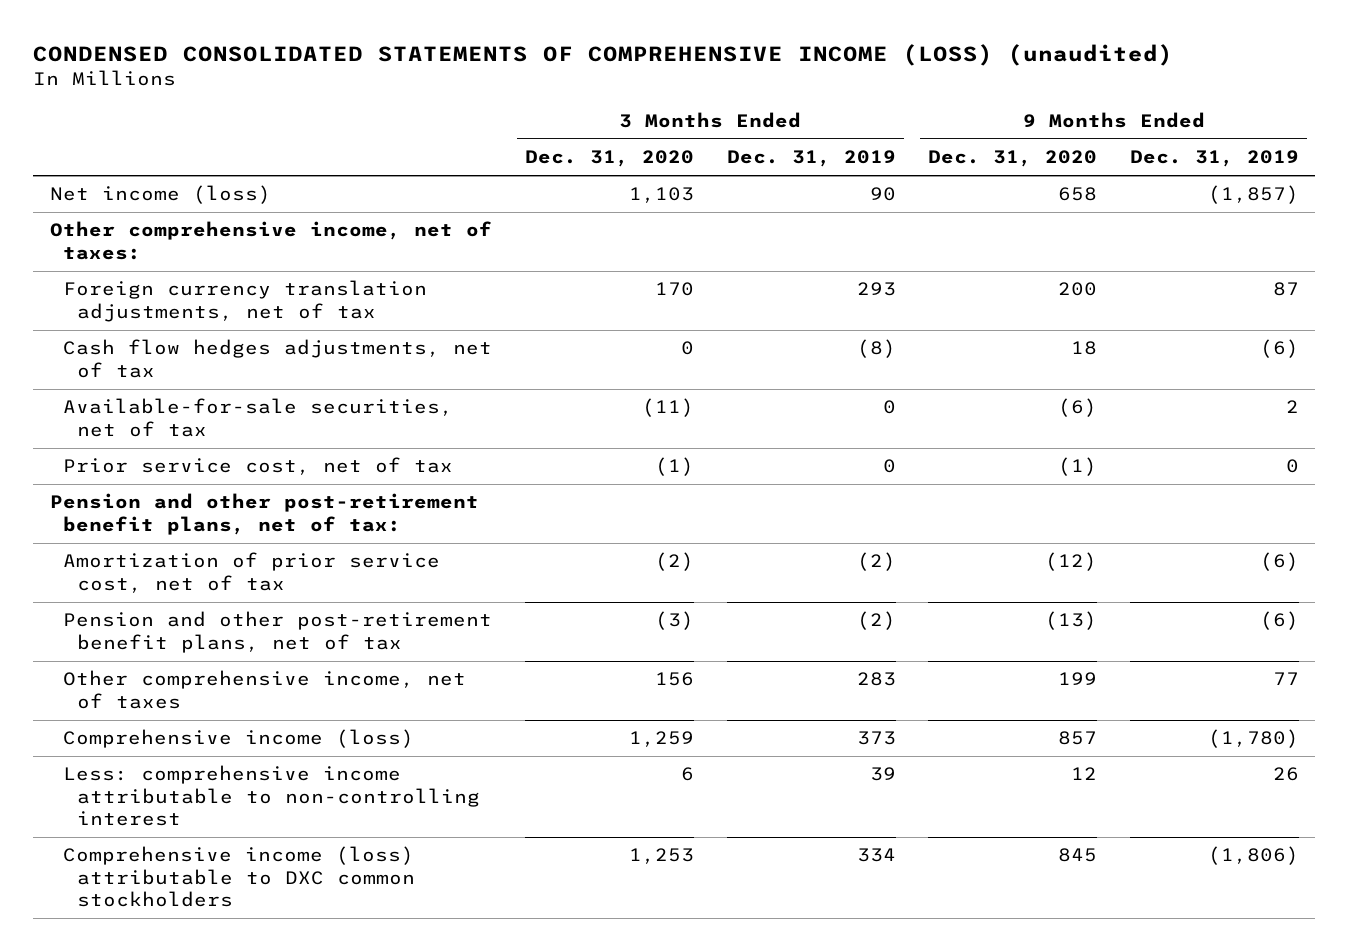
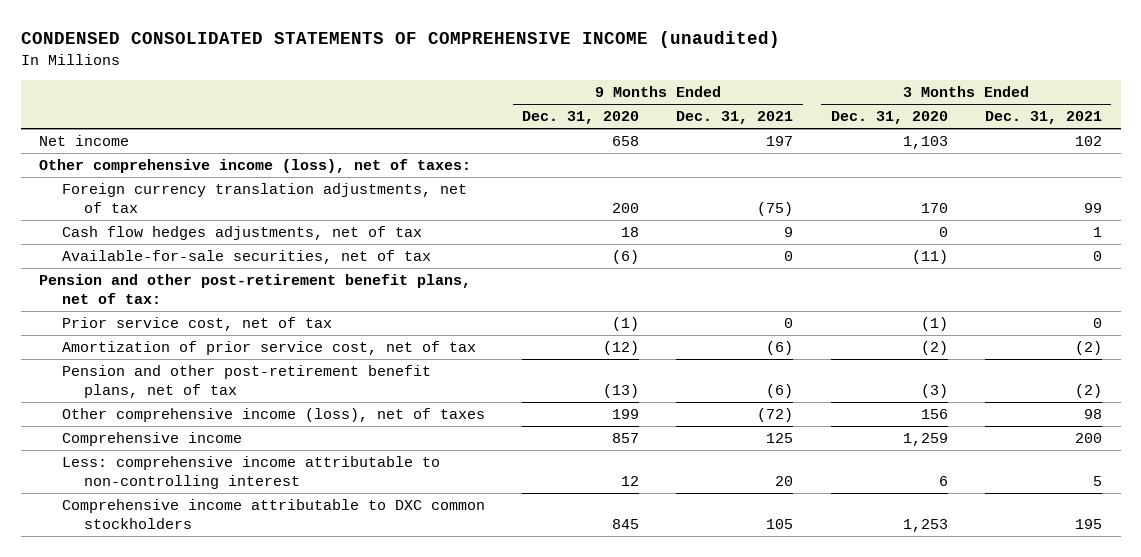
[33,43,1174,66] CONDENSED CONSOLIDATED STATEMENTS OF COMPREHENSIVE INCOME (LOSS) (unaudited) -> [20,31,780,49] CONDENSED CONSOLIDATED STATEMENTS OF COMPREHENSIVE INCOME (unaudited)
[726,150,896,168] Dec. 31, 2019 -> none
[1130,150,1300,168] Dec. 31, 2019 -> none
none -> [676,111,794,125] Dec. 31, 2021
none -> [984,111,1102,125] Dec. 31, 2021
[49,185,271,205] Net income (loss) -> [39,135,130,147] Net income
[49,221,492,260] Other comprehensive income, net of taxes: -> [39,159,472,174] Other comprehensive income (loss), net of taxes:
[63,457,454,476] Prior service cost, net of tax -> [61,317,332,332] Prior service cost, net of tax
[63,670,467,709] Other comprehensive income, net of taxes -> [61,408,485,423] Other comprehensive income (loss), net of taxes
[63,729,415,749] Comprehensive income (loss) -> [61,432,242,447] Comprehensive income
[63,846,415,908] Comprehensive income (loss) attributable to DXC common stockholders -> [61,499,485,529] Comprehensive income attributable to DXC common stockholders

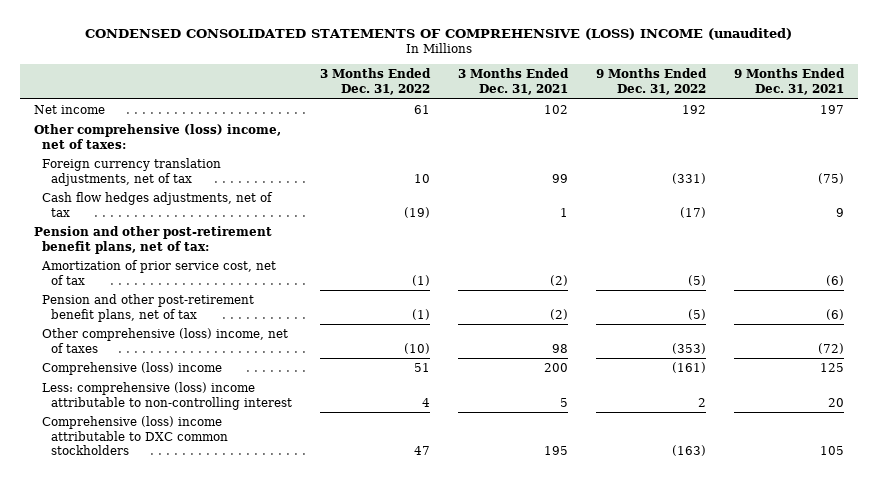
[20,31,780,49] CONDENSED CONSOLIDATED STATEMENTS OF COMPREHENSIVE INCOME (unaudited) -> [85,27,793,40] CONDENSED CONSOLIDATED STATEMENTS OF COMPREHENSIVE (LOSS) INCOME (unaudited)
[521,111,639,125] Dec. 31, 2020 -> none
[830,111,948,125] Dec. 31, 2020 -> none
none -> [319,68,431,95] 3 Months Ended Dec. 31, 2022
none -> [595,68,707,95] 9 Months Ended Dec. 31, 2022
[39,159,472,174] Other comprehensive income (loss), net of taxes: -> [34,124,282,149] Other comprehensive (loss) income, net of taxes:
[61,250,431,265] Available-for-sale securities, net of tax -> none
[61,317,332,332] Prior service cost, net of tax -> none
[61,408,485,423] Other comprehensive income (loss), net of taxes -> [42,328,289,353] Other comprehensive (loss) income, net of taxes
[61,432,242,447] Comprehensive income -> [42,362,223,376] Comprehensive (loss) income
[61,456,440,489] Less: comprehensive income attributable to non-controlling interest -> [42,382,292,410] Less: comprehensive (loss) income attributable to non-controlling interest
[61,499,485,529] Comprehensive income attributable to DXC common stockholders -> [42,416,228,456] Comprehensive (loss) income attributable to DXC common stockholders

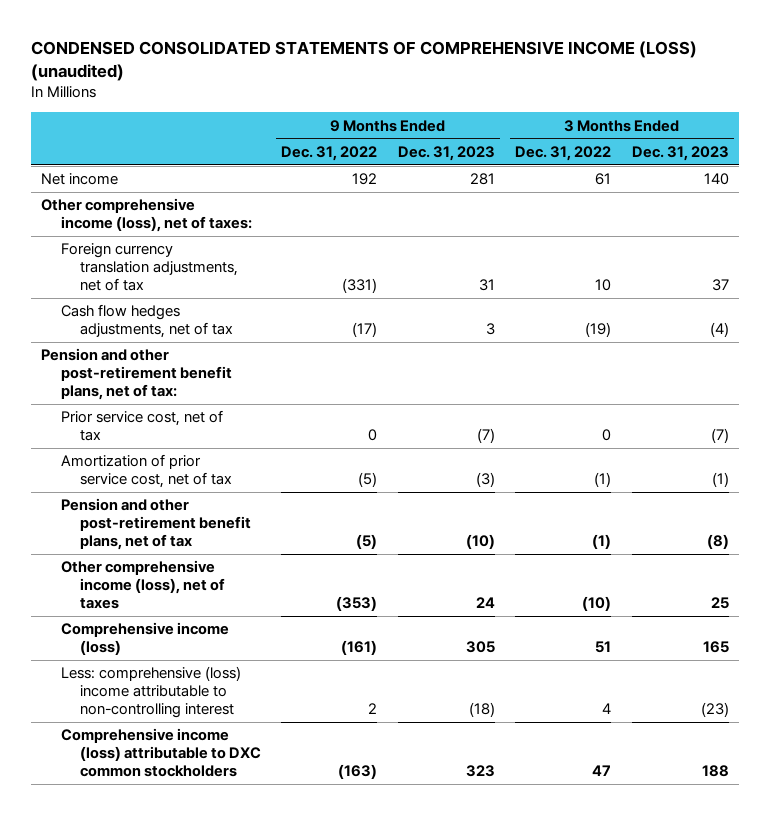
[85,27,793,40] CONDENSED CONSOLIDATED STATEMENTS OF COMPREHENSIVE (LOSS) INCOME (unaudited) -> [31,41,698,82] CONDENSED CONSOLIDATED STATEMENTS OF COMPREHENSIVE INCOME (LOSS) (unaudited)
[457,68,569,95] 3 Months Ended Dec. 31, 2021 -> none
[734,68,846,95] 9 Months Ended Dec. 31, 2021 -> none
none -> [397,145,495,161] Dec. 31, 2023
none -> [632,145,730,161] Dec. 31, 2023
[34,124,282,149] Other comprehensive (loss) income, net of taxes: -> [41,198,252,233] Other comprehensive income (loss), net of taxes:
none -> [60,410,223,442] Prior service cost, net of tax
[42,328,289,353] Other comprehensive (loss) income, net of taxes -> [60,560,225,610] Other comprehensive income (loss), net of taxes
[42,362,223,376] Comprehensive (loss) income -> [60,622,229,656] Comprehensive income (loss)
[42,416,228,456] Comprehensive (loss) income attributable to DXC common stockholders -> [60,728,261,778] Comprehensive income (loss) attributable to DXC common stockholders

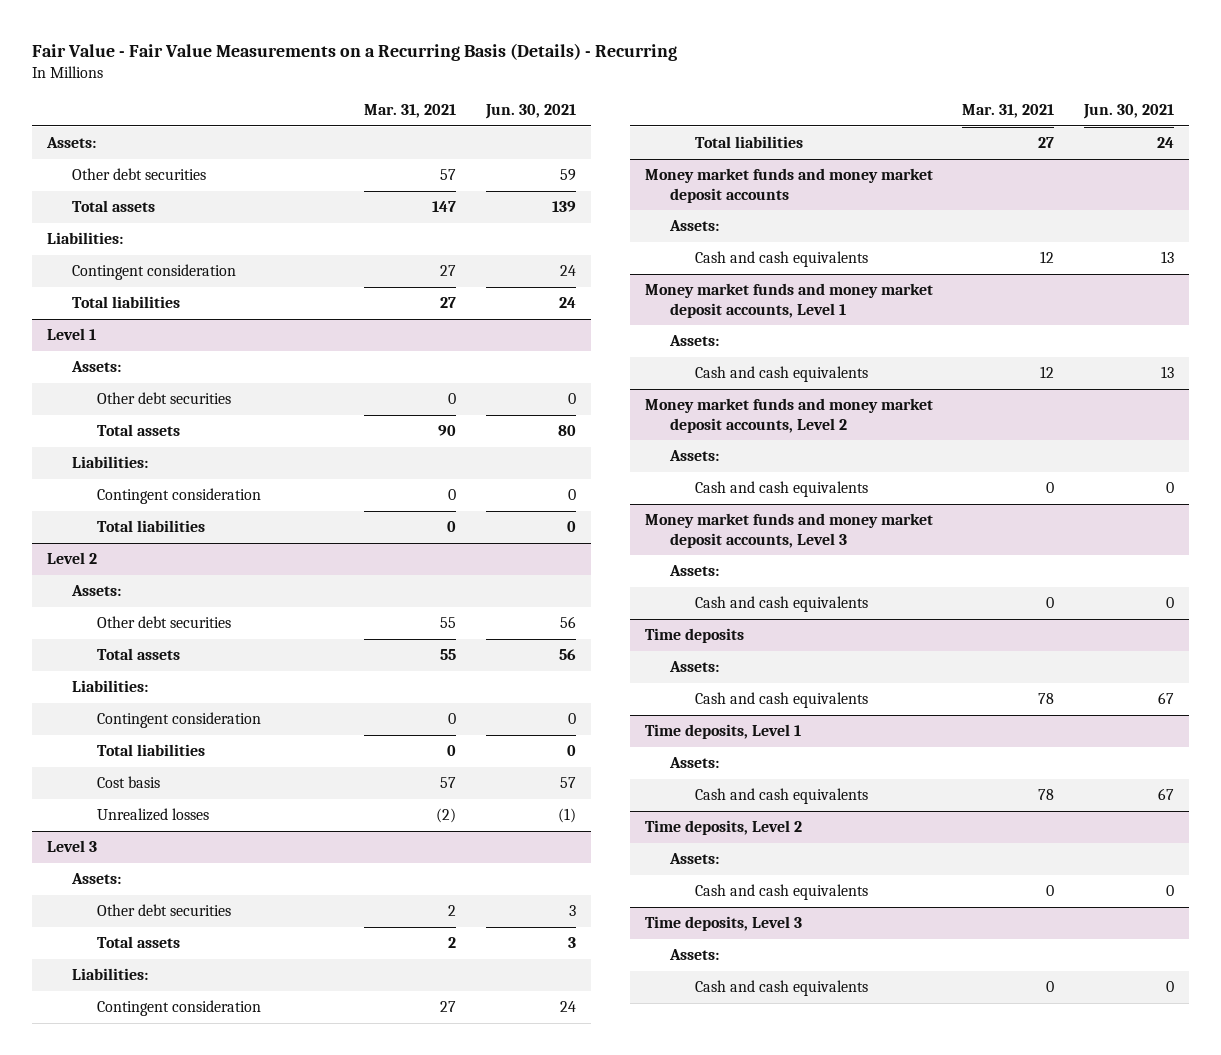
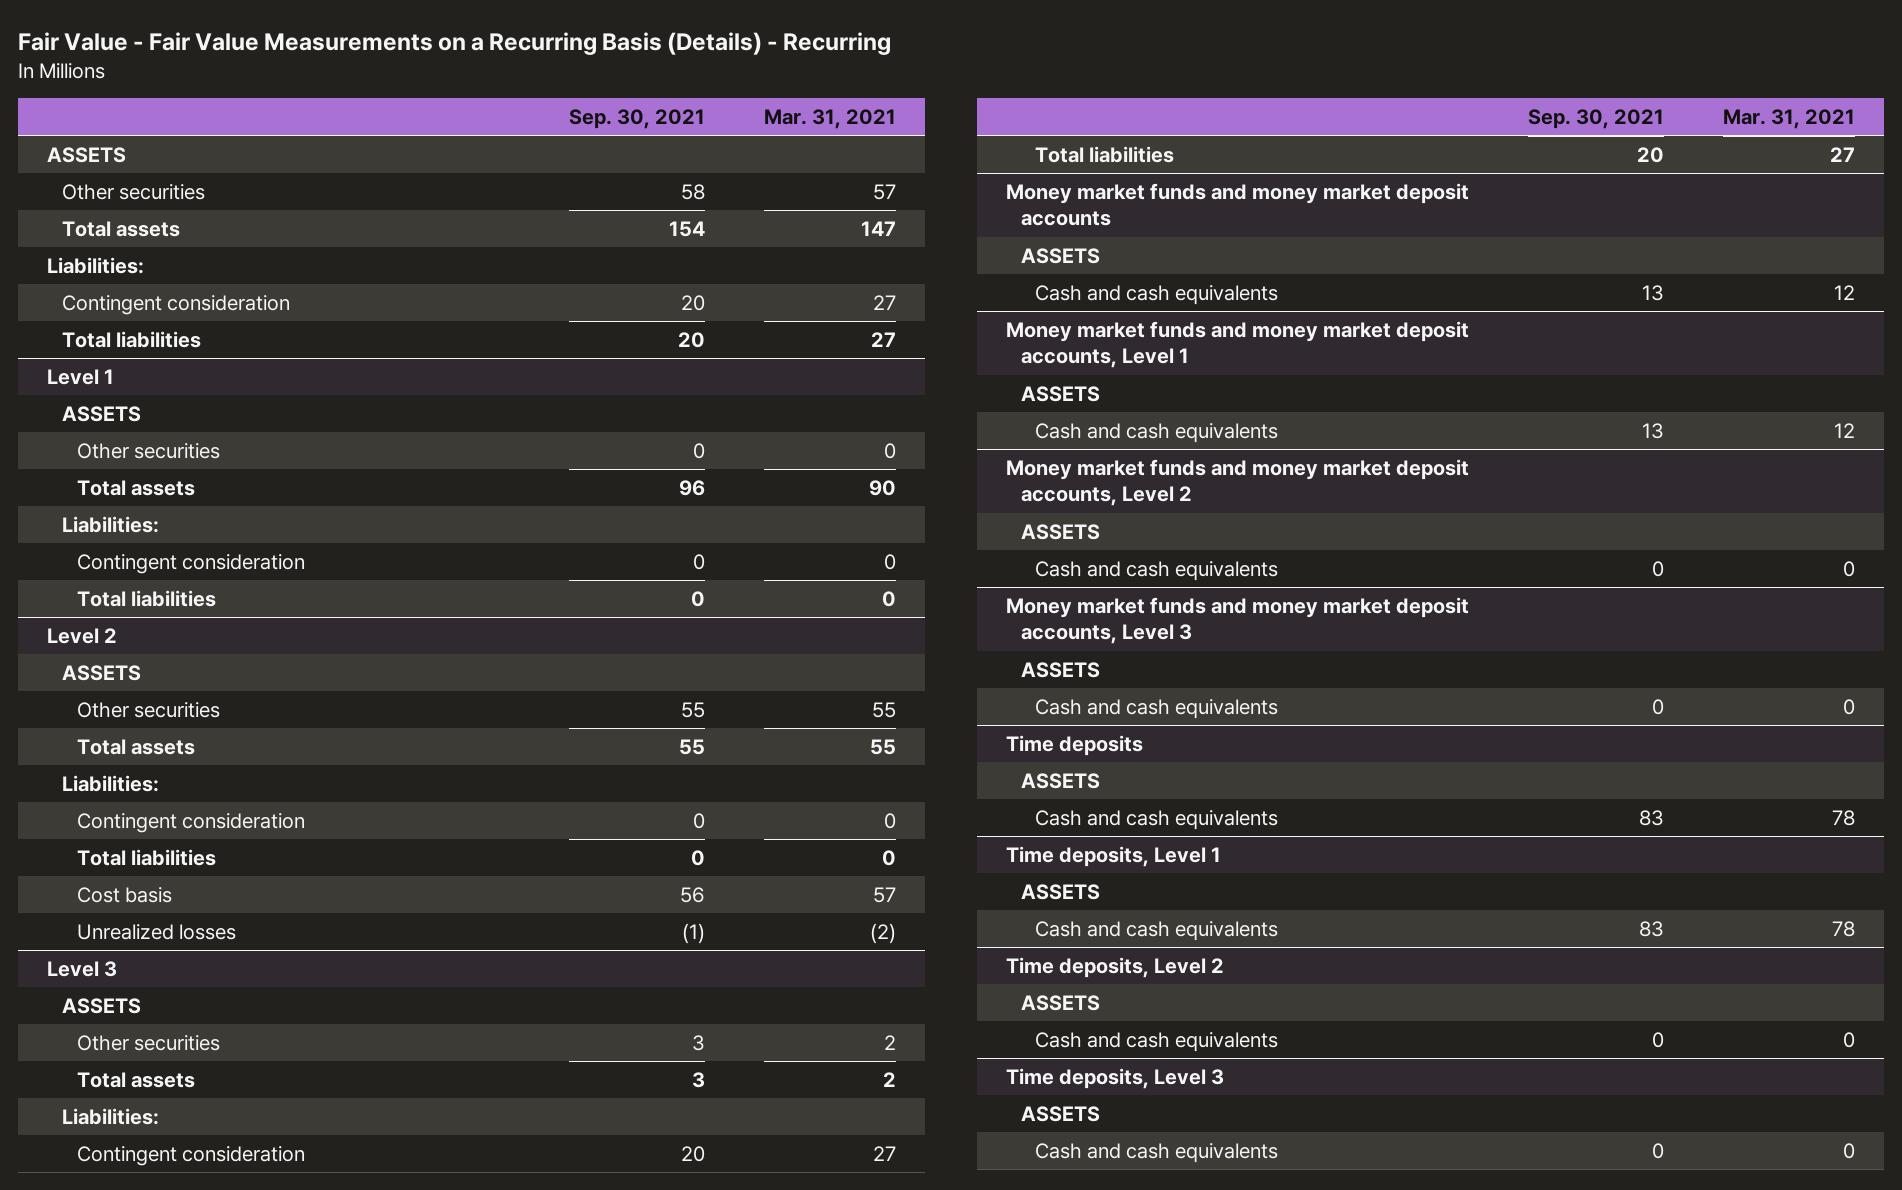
[484,104,576,120] Jun. 30, 2021 -> none
none -> [569,108,706,129] Sep. 30, 2021
[46,137,97,149] Assets: -> [47,146,127,163] ASSETS
[72,168,207,181] Other debt securities -> [62,183,206,200] Other securities
[71,361,122,373] Assets: -> [62,405,142,422] ASSETS
[97,392,232,405] Other debt securities -> [76,442,220,459] Other securities
[71,585,122,597] Assets: -> [62,664,142,681] ASSETS
[97,616,232,629] Other debt securities -> [76,701,220,718] Other securities
[71,873,122,885] Assets: -> [62,997,142,1014] ASSETS
[97,904,232,917] Other debt securities -> [76,1034,220,1051] Other securities
[669,220,720,232] Assets: -> [1020,247,1100,264] ASSETS
[669,335,720,347] Assets: -> [1020,385,1100,402] ASSETS
[669,450,720,462] Assets: -> [1020,523,1100,540] ASSETS
[669,565,720,577] Assets: -> [1020,661,1100,678] ASSETS
[669,661,720,673] Assets: -> [1020,772,1100,789] ASSETS
[669,757,720,769] Assets: -> [1020,883,1100,900] ASSETS
[669,853,720,865] Assets: -> [1020,994,1100,1011] ASSETS
[669,949,720,961] Assets: -> [1020,1105,1100,1122] ASSETS

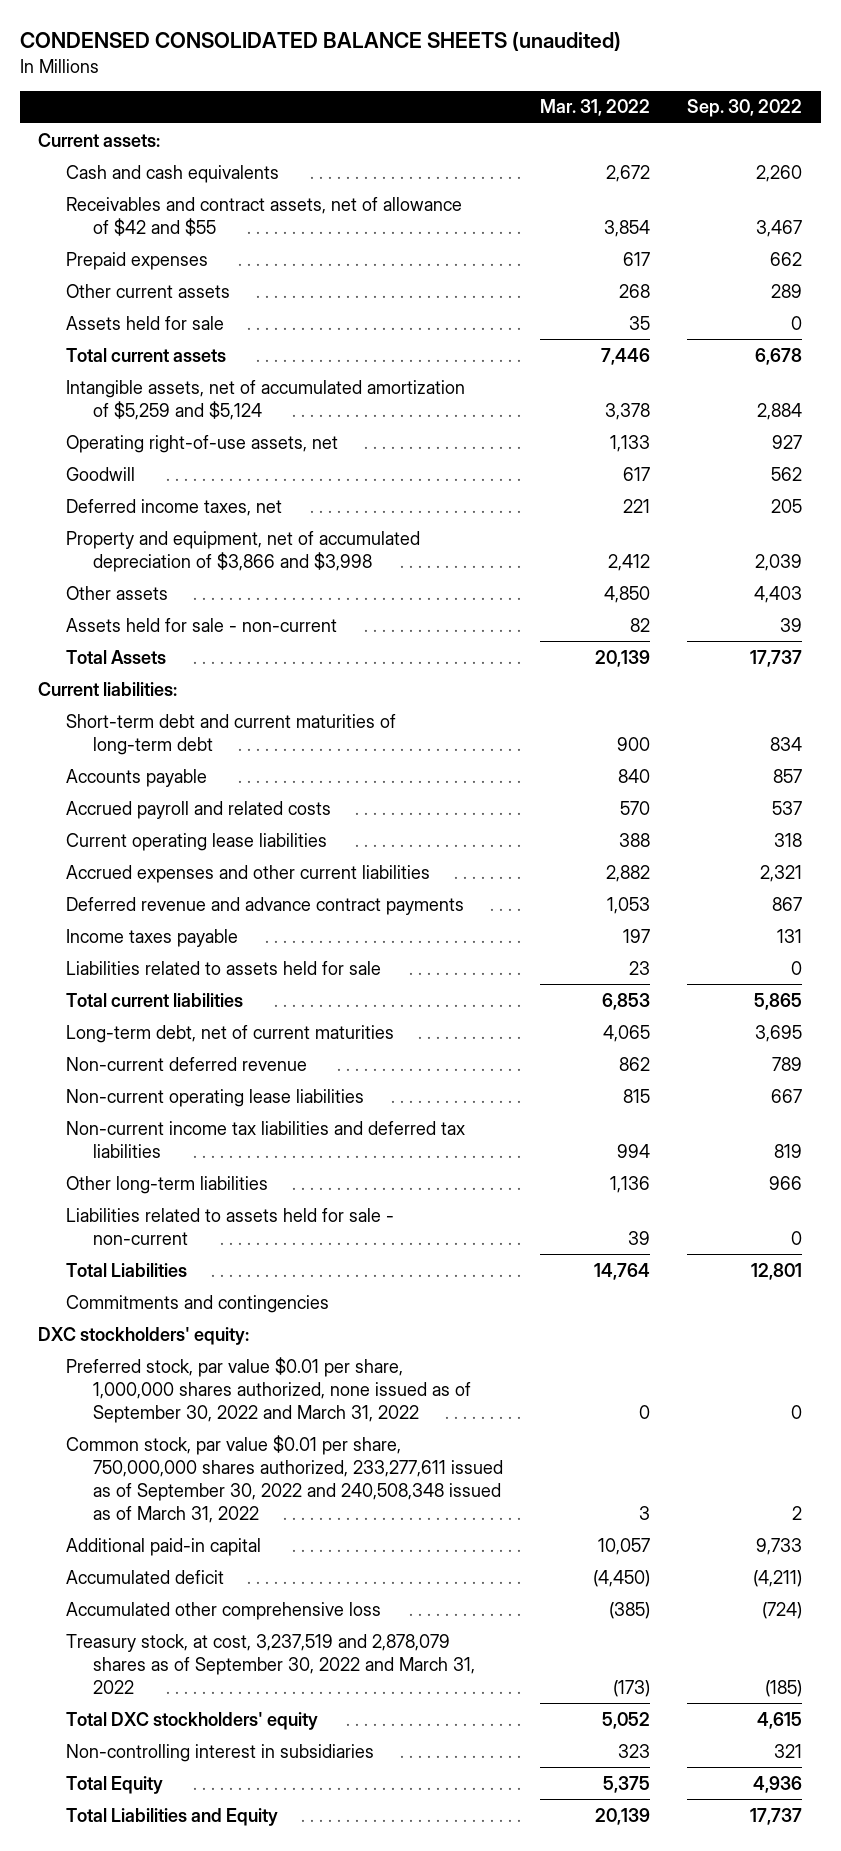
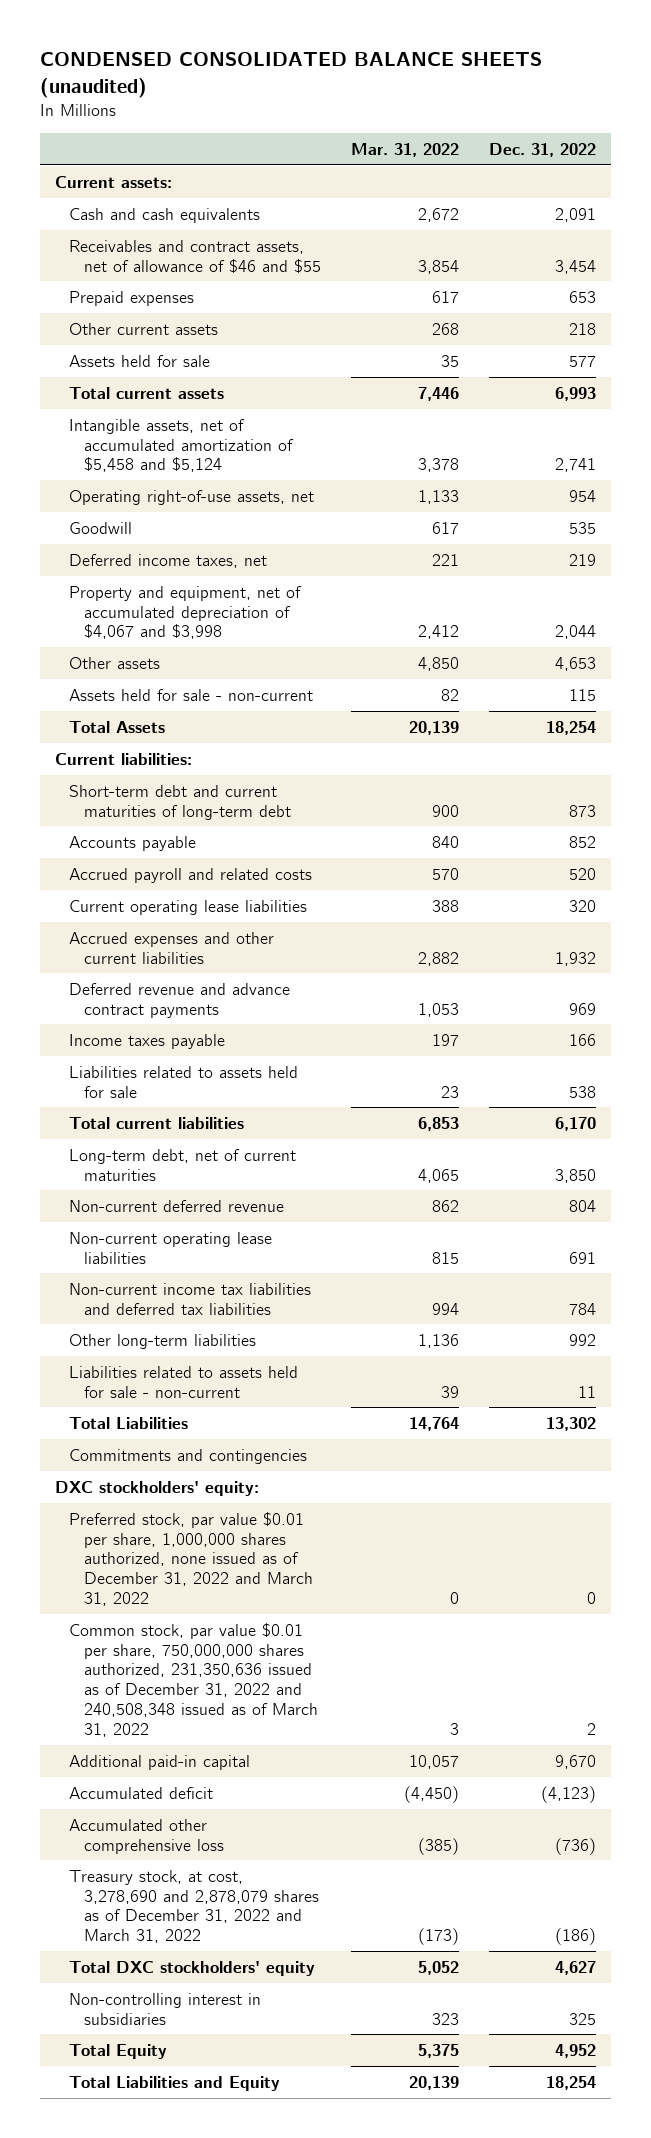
[687,99,803,118] Sep. 30, 2022 -> none
none -> [488,142,596,157] Dec. 31, 2022
[65,196,462,236] Receivables and contract assets, net of allowance of $42 and $55 -> [69,239,321,273] Receivables and contract assets, net of allowance of $46 and $55
[65,379,465,420] Intangible assets, net of accumulated amortization of $5,259 and $5,124 -> [69,418,294,473] Intangible assets, net of accumulated amortization of $5,458 and $5,124
[65,530,420,572] Property and equipment, net of accumulated depreciation of $3,866 and $3,998 -> [69,585,303,640] Property and equipment, net of accumulated depreciation of $4,067 and $3,998
[65,1356,471,1423] Preferred stock, par value $0.01 per share, 1,000,000 shares authorized, none issued as of September 30, 2022 and March 31, 2022 -> [69,1511,313,1607] Preferred stock, par value $0.01 per share, 1,000,000 shares authorized, none issued as of December 31, 2022 and March 31, 2022
[65,1434,503,1523] Common stock, par value $0.01 per share, 750,000,000 shares authorized, 233,277,611 issued as of September 30, 2022 and 240,508,348 issued as of March 31, 2022 -> [69,1622,318,1738] Common stock, par value $0.01 per share, 750,000,000 shares authorized, 231,350,636 issued as of December 31, 2022 and 240,508,348 issued as of March 31, 2022
[65,1633,475,1694] Treasury stock, at cost, 3,237,519 and 2,878,079 shares as of September 30, 2022 and March 31, 2022 -> [69,1869,319,1944] Treasury stock, at cost, 3,278,690 and 2,878,079 shares as of December 31, 2022 and March 31, 2022

